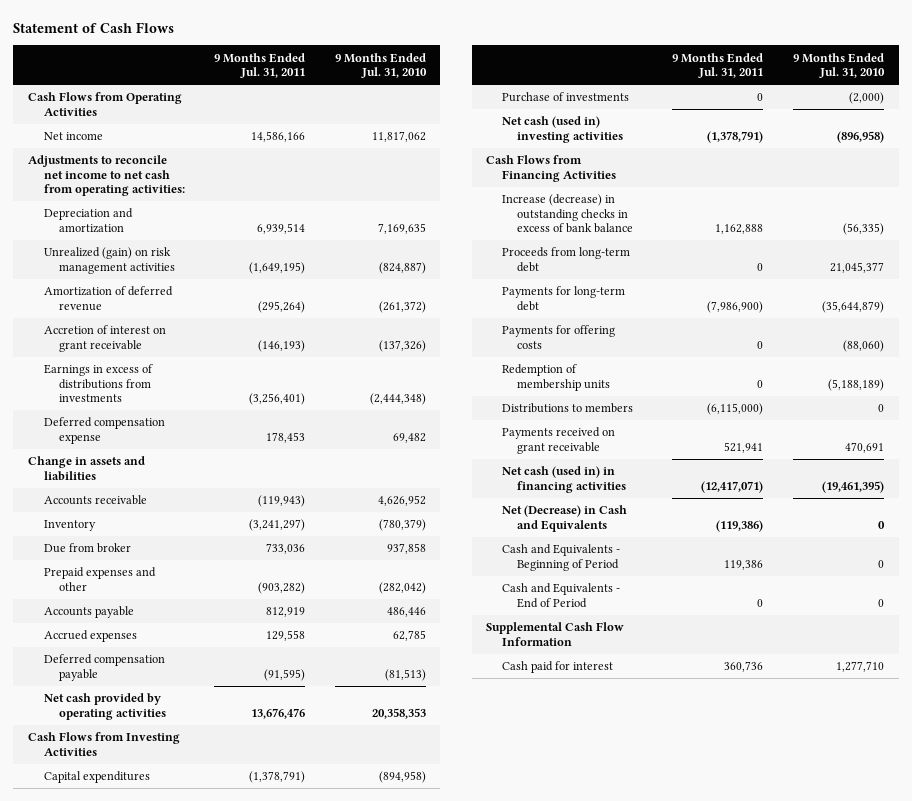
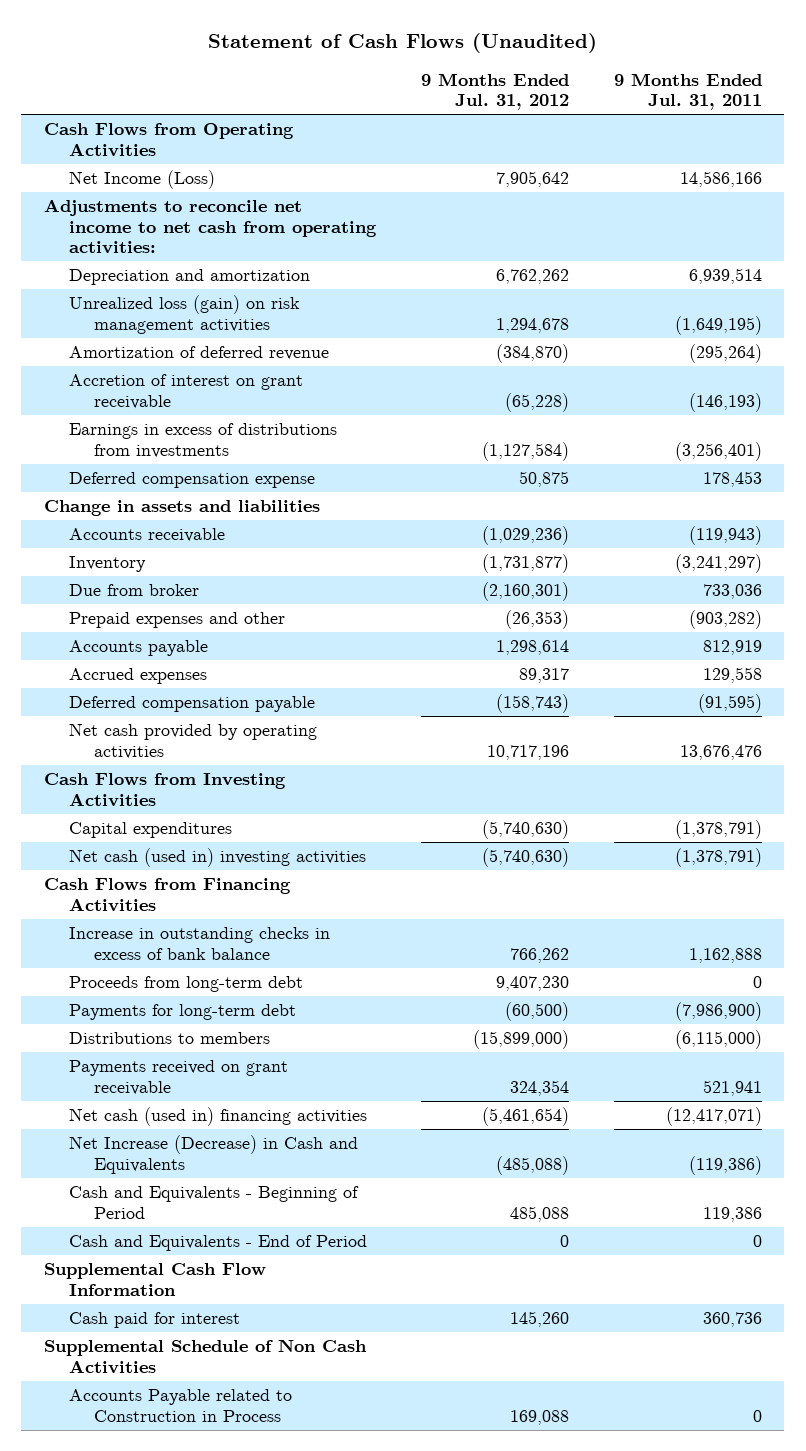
[13,21,175,33] Statement of Cash Flows -> [207,33,597,54] Statement of Cash Flows (Unaudited)
[334,52,427,79] 9 Months Ended Jul. 31, 2010 -> none
none -> [420,72,569,111] 9 Months Ended Jul. 31, 2012
[43,132,103,141] Net income -> [68,170,215,190] Net Income (Loss)
[43,247,176,274] Unrealized (gain) on risk management activities -> [68,295,300,334] Unrealized loss (gain) on risk management activities
[501,92,629,103] Purchase of investments -> none
[501,194,634,234] Increase (decrease) in outstanding checks in excess of bank balance -> [68,927,330,960] Increase in outstanding checks in excess of bank balance
[501,325,615,349] Payments for offering costs -> none
[501,364,611,391] Redemption of membership units -> none
[501,466,627,493] Net cash (used in) in financing activities -> [68,1107,367,1127] Net cash (used in) financing activities
[501,505,627,532] Net (Decrease) in Cash and Equivalents -> [68,1135,358,1174] Net Increase (Decrease) in Cash and Equivalents
none -> [43,1339,367,1374] Supplemental Schedule of Non Cash Activities
none -> [68,1389,292,1422] Accounts Payable related to Construction in Process

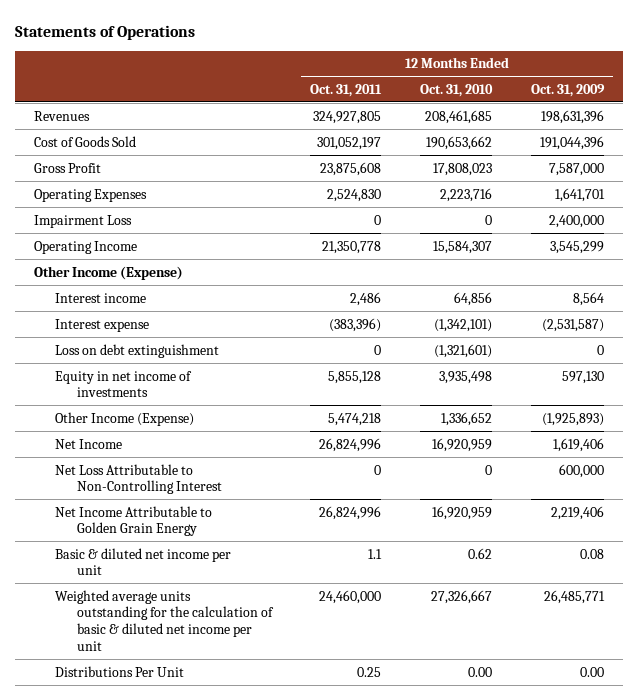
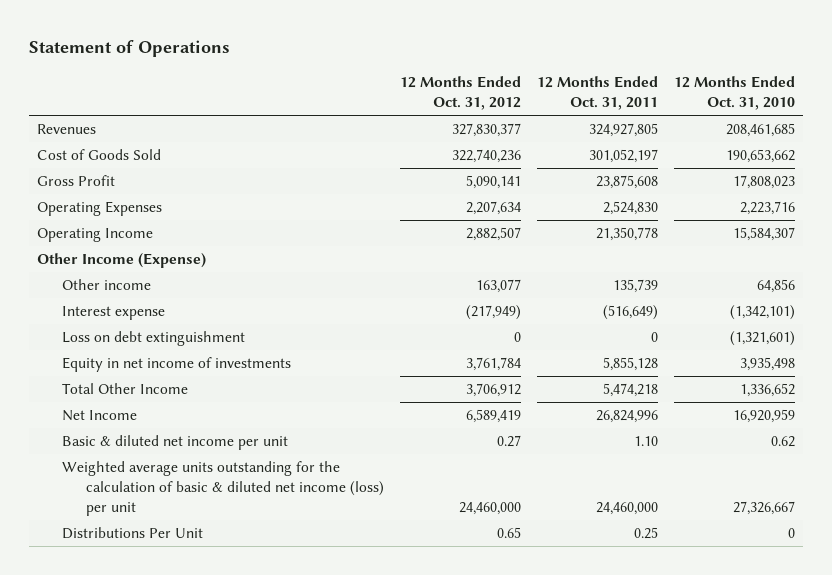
[14,24,195,40] Statements of Operations -> [29,40,231,58] Statement of Operations
[530,83,605,97] Oct. 31, 2009 -> none
none -> [399,76,521,111] 12 Months Ended Oct. 31, 2012
[34,214,133,228] Impairment Loss -> none
[55,292,147,303] Interest income -> none
none -> [61,279,151,291] Other income
[329,317,382,332] (383,396) -> [602,305,658,321] (516,649)
[55,411,195,426] Other Income (Expense) -> [61,383,188,395] Total Other Income
[55,463,222,495] Net Loss Attributable to Non-Controlling Interest -> none
[55,505,213,537] Net Income Attributable to Golden Grain Energy -> none
[368,548,383,559] 1.1 -> [633,436,658,447] 1.10
[55,589,274,651] Weighted average units outstanding for the calculation of basic & diluted net income per unit -> [61,461,384,516] Weighted average units outstanding for the calculation of basic & diluted net income (loss) per unit
[468,666,493,677] 0.00 -> [787,528,795,539] 0

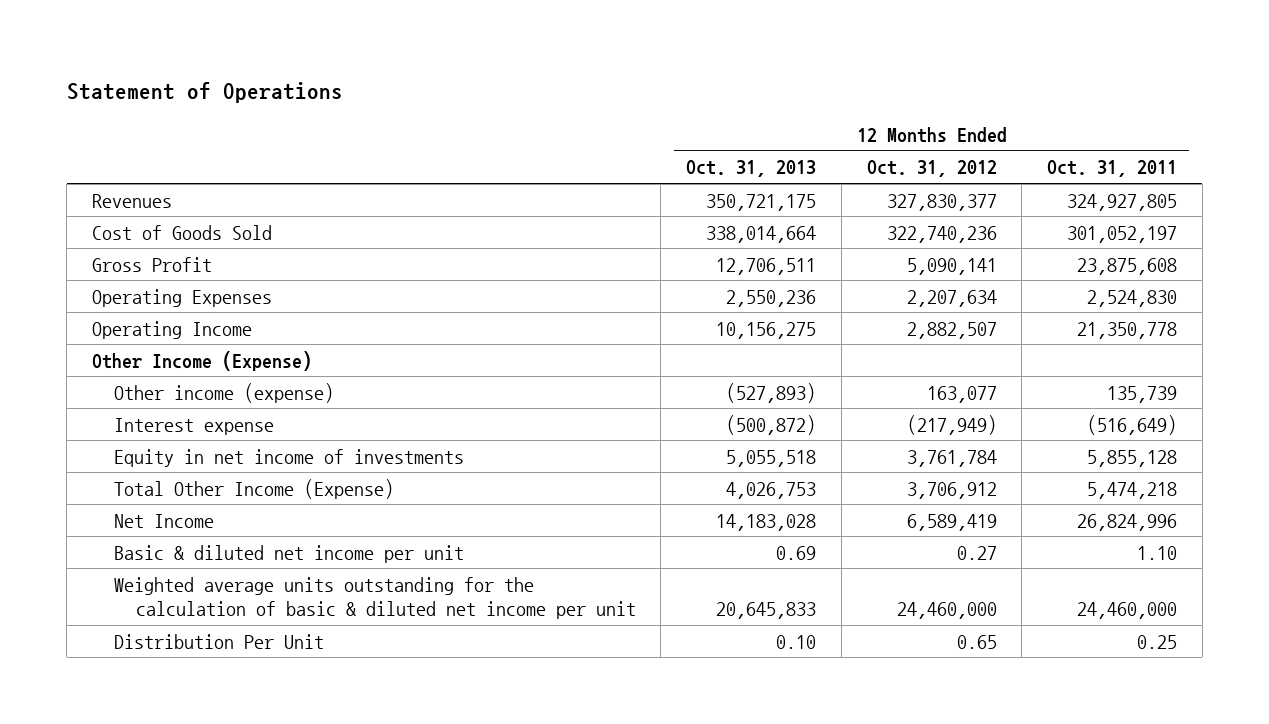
[673,76,795,111] 12 Months Ended Oct. 31, 2010 -> none
none -> [686,160,817,178] Oct. 31, 2013
[61,279,151,291] Other income -> [113,382,334,403] Other income (expense)
[61,331,245,347] Loss on debt extinguishment -> none
[61,383,188,395] Total Other Income -> [113,478,394,499] Total Other Income (Expense)
[61,461,384,516] Weighted average units outstanding for the calculation of basic & diluted net income (loss) per unit -> [113,576,636,620] Weighted average units outstanding for the calculation of basic & diluted net income per unit
[61,527,203,540] Distributions Per Unit -> [113,633,324,649] Distribution Per Unit

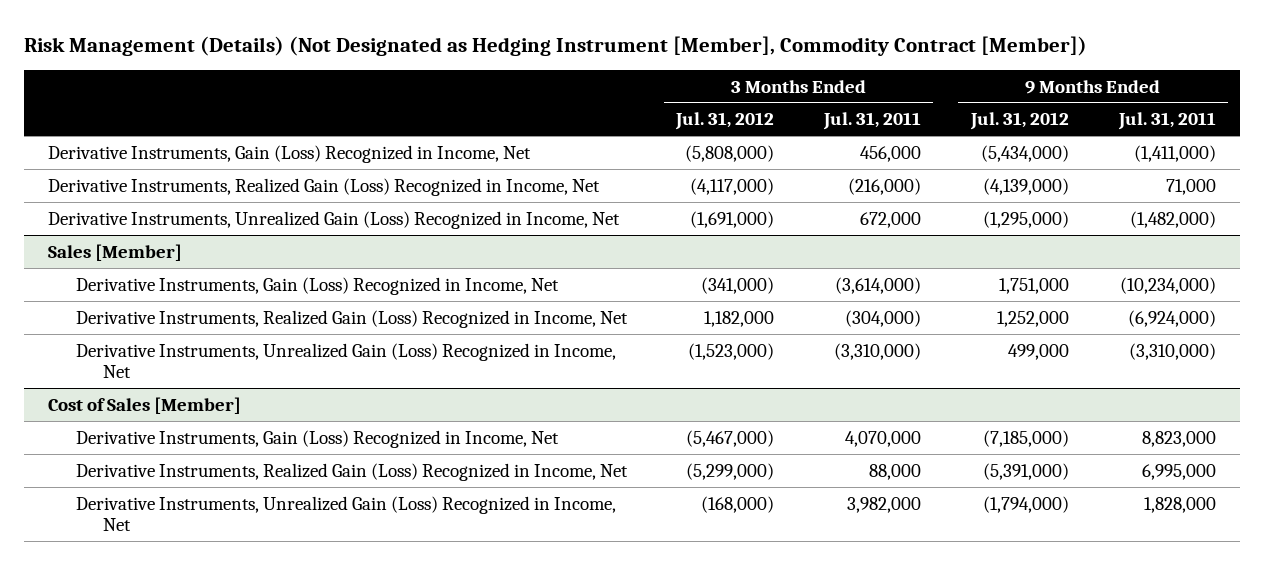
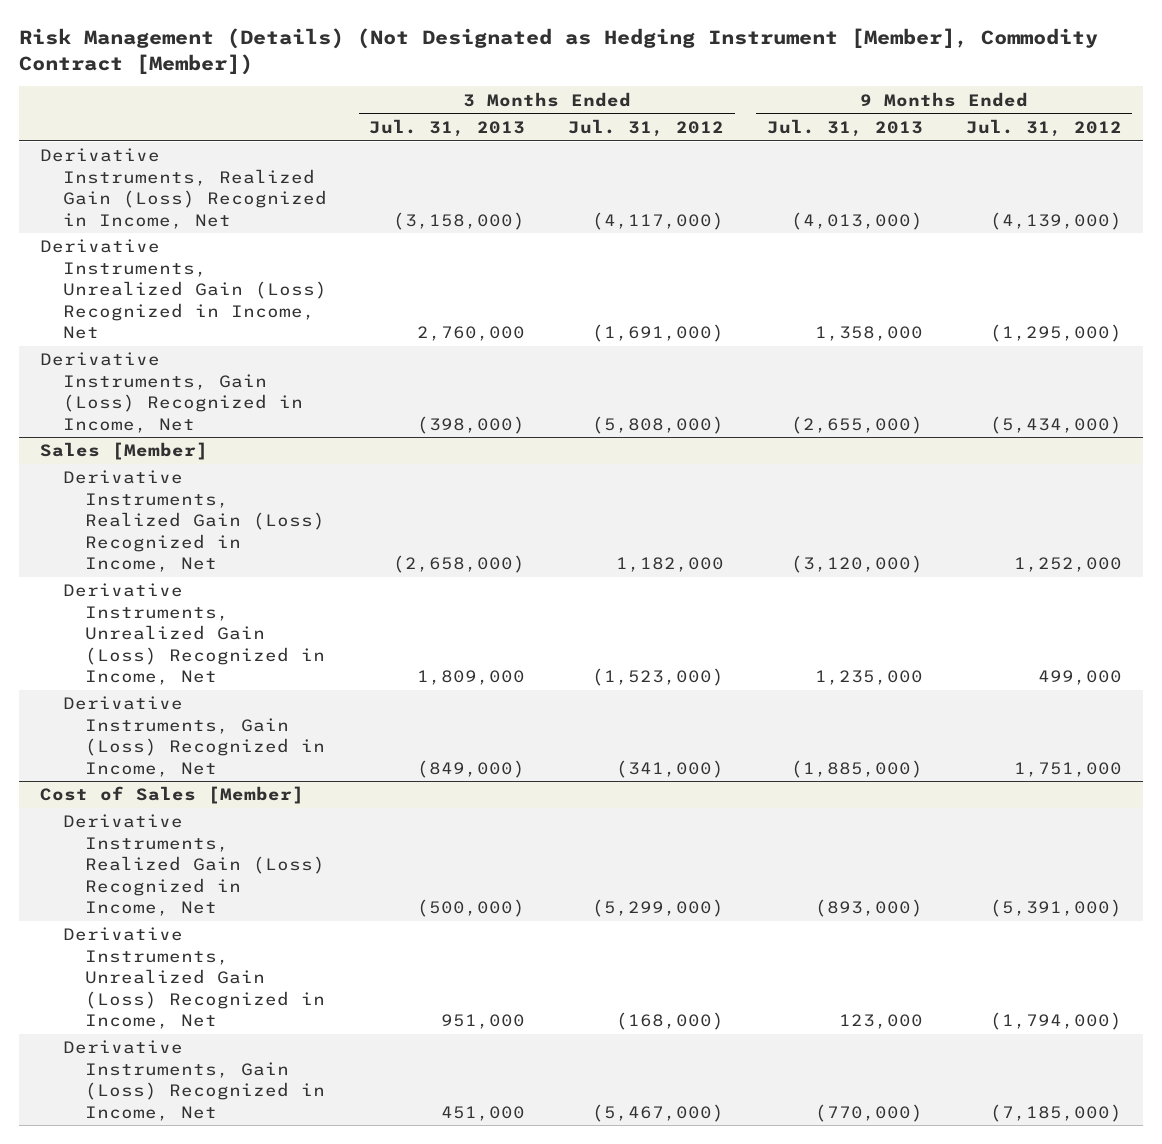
[823,112,922,131] Jul. 31, 2011 -> none
[1117,112,1216,131] Jul. 31, 2011 -> none
none -> [369,118,526,137] Jul. 31, 2013
none -> [767,118,924,137] Jul. 31, 2013
[48,144,532,163] Derivative Instruments, Gain (Loss) Recognized in Income, Net -> [40,352,303,433] Derivative Instruments, Gain (Loss) Recognized in Income, Net
[75,276,559,295] Derivative Instruments, Gain (Loss) Recognized in Income, Net -> [62,696,326,777] Derivative Instruments, Gain (Loss) Recognized in Income, Net
[75,429,559,448] Derivative Instruments, Gain (Loss) Recognized in Income, Net -> [62,1040,326,1121] Derivative Instruments, Gain (Loss) Recognized in Income, Net

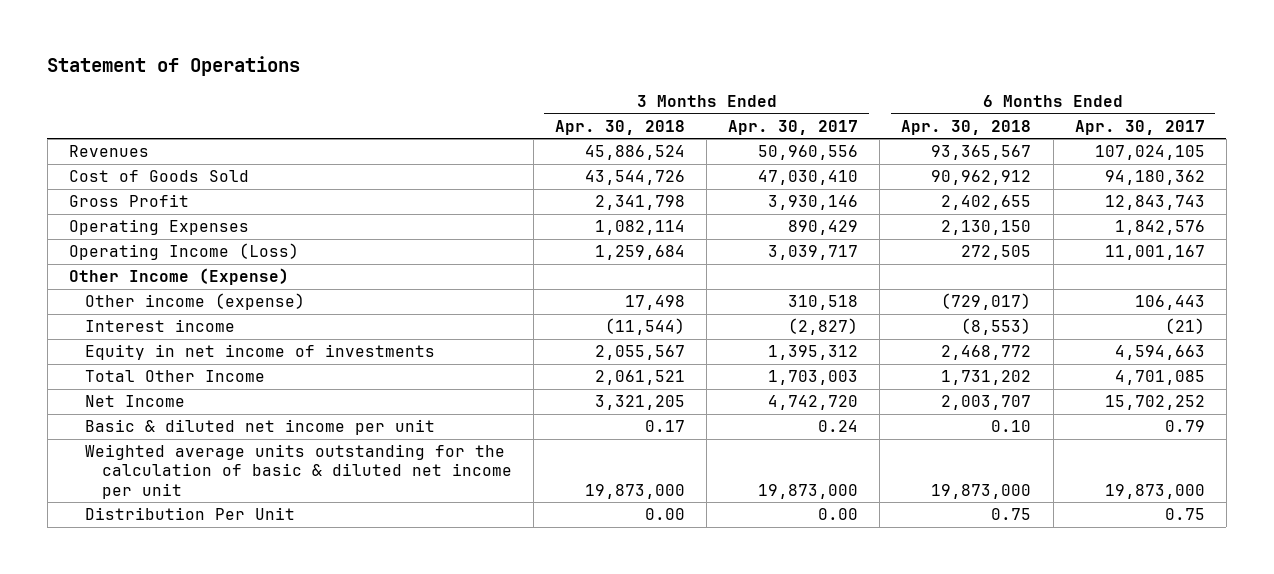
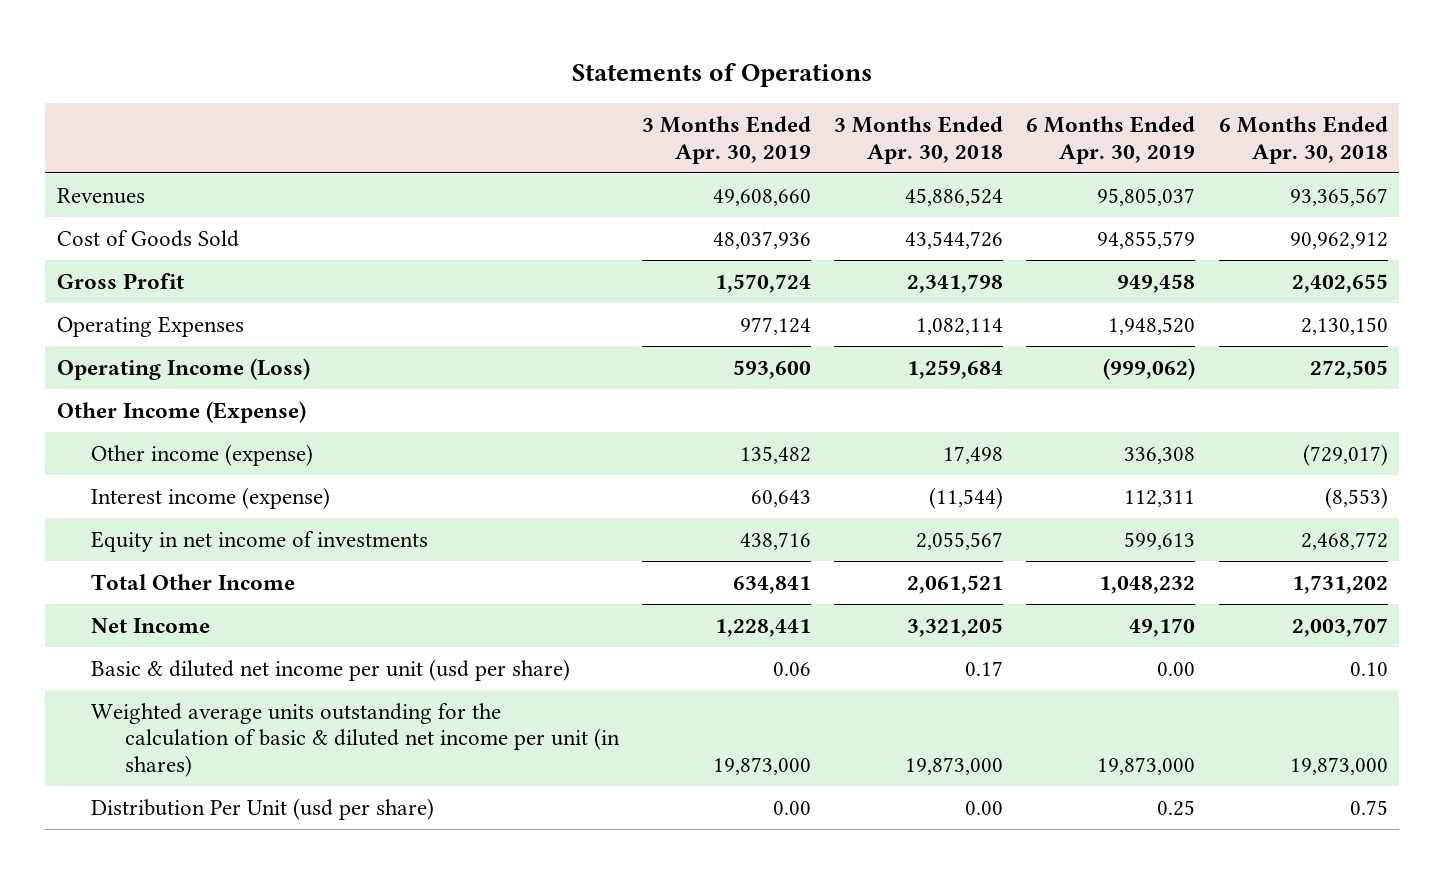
[47,56,301,77] Statement of Operations -> [572,62,873,87] Statements of Operations
[728,119,859,135] Apr. 30, 2017 -> none
[1074,119,1205,135] Apr. 30, 2017 -> none
none -> [641,116,811,164] 3 Months Ended Apr. 30, 2019
none -> [1026,116,1196,164] 6 Months Ended Apr. 30, 2019
[85,319,236,333] Interest income -> [90,486,330,509] Interest income (expense)
[85,419,436,436] Basic & diluted net income per unit -> [90,658,570,681] Basic & diluted net income per unit (usd per share)
[85,444,512,499] Weighted average units outstanding for the calculation of basic & diluted net income per unit -> [90,702,620,778] Weighted average units outstanding for the calculation of basic & diluted net income per unit (in shares)
[85,507,296,521] Distribution Per Unit -> [90,797,434,820] Distribution Per Unit (usd per share)

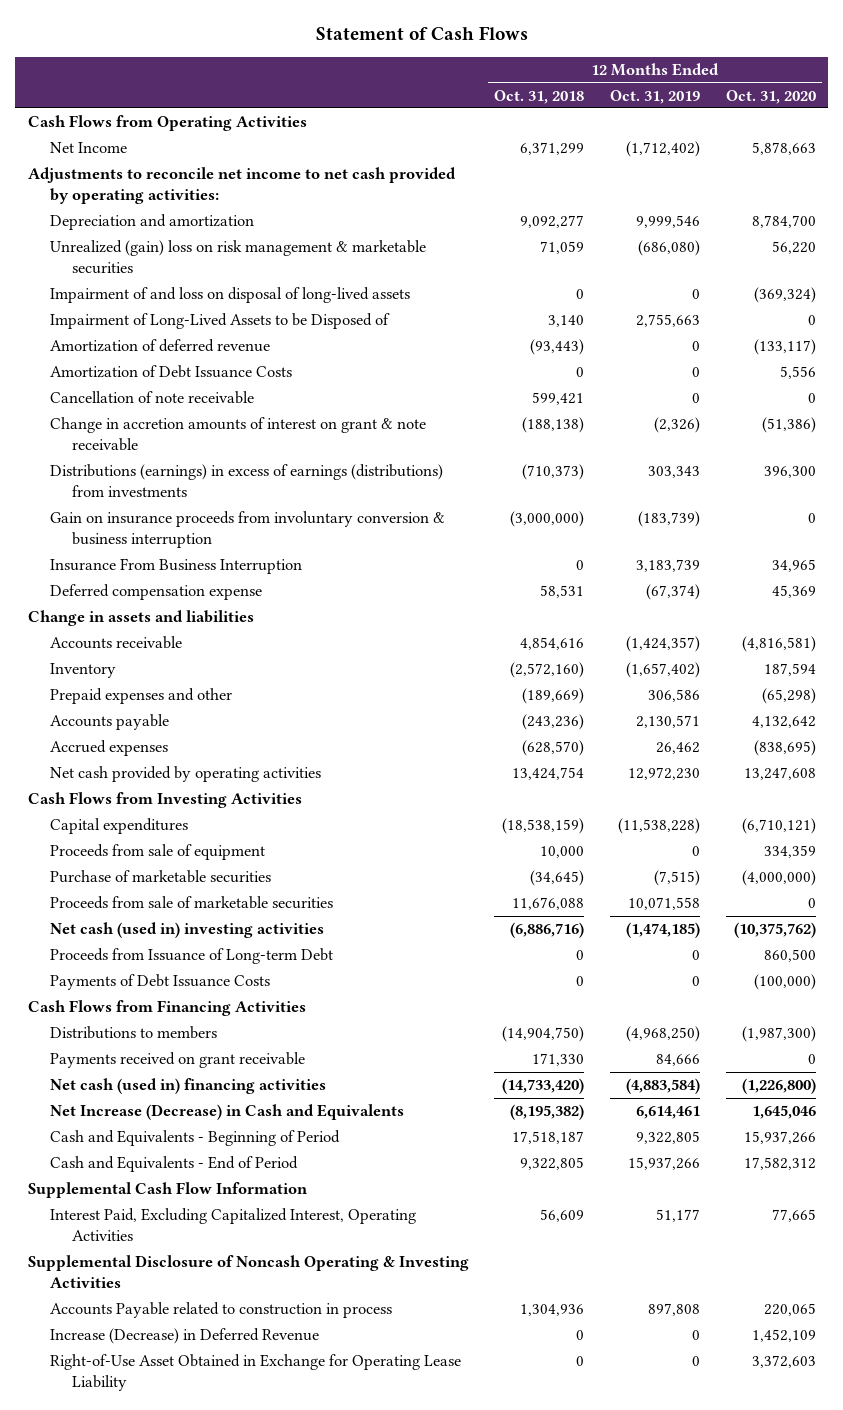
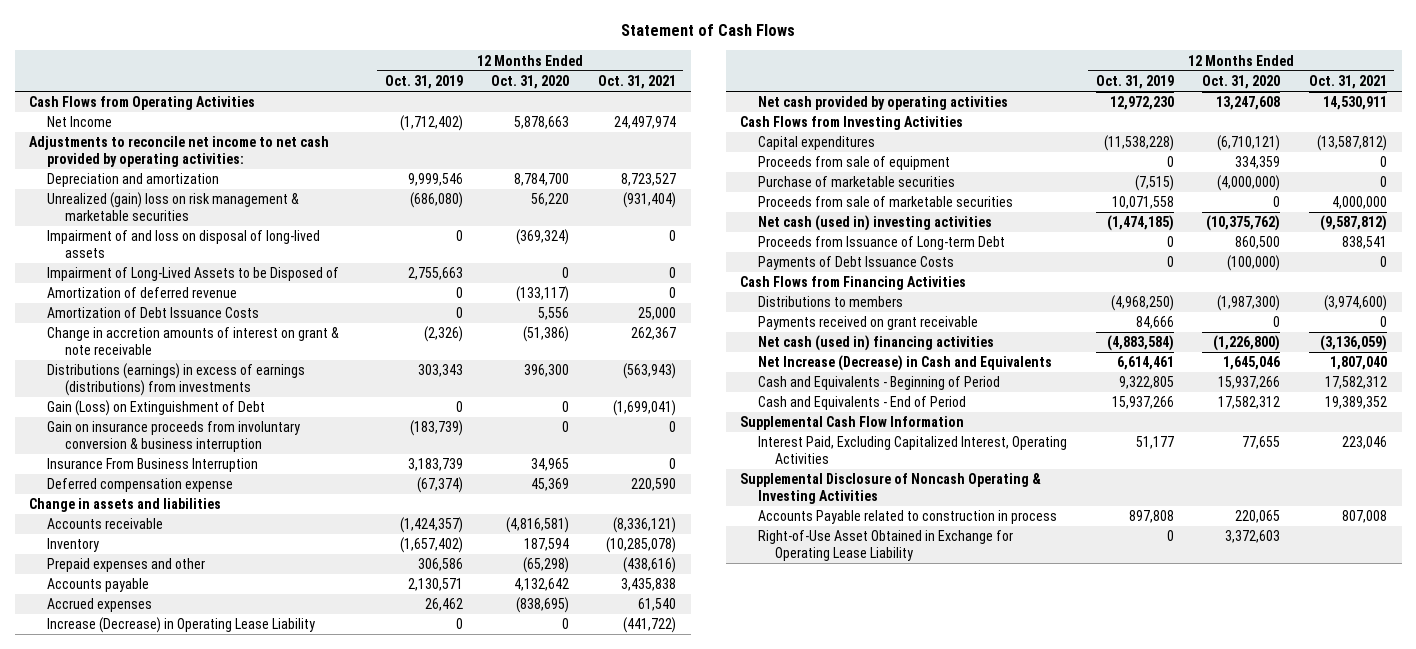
[494,89,585,104] Oct. 31, 2018 -> none
none -> [598,74,677,89] Oct. 31, 2021
[49,391,254,405] Cancellation of note receivable -> none
none -> [46,400,265,417] Gain (Loss) on Extinguishment of Debt
none -> [46,617,315,634] Increase (Decrease) in Operating Lease Liability
[771,1209,816,1223] 77,665 -> [1242,436,1281,450] 77,655
[49,1328,319,1345] Increase (Decrease) in Deferred Revenue -> none

